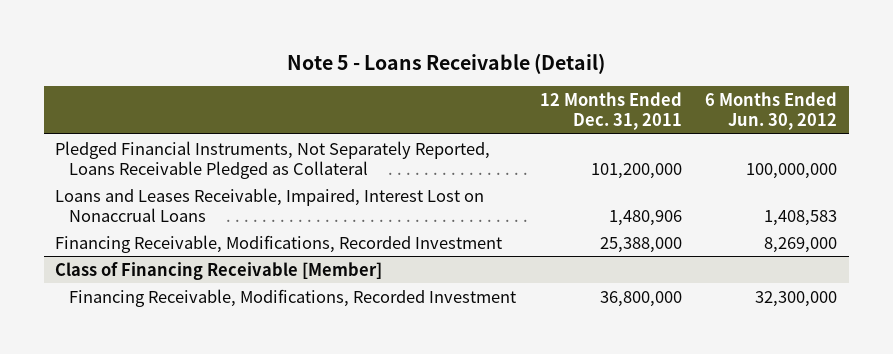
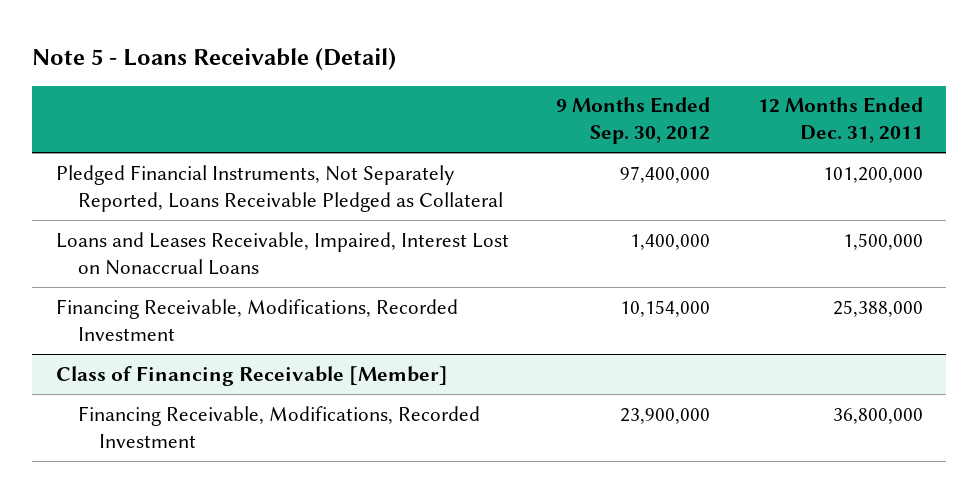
[705,92,838,131] 6 Months Ended Jun. 30, 2012 -> none
none -> [556,97,711,145] 9 Months Ended Sep. 30, 2012
[608,209,682,226] 1,480,906 -> [842,232,923,250] 1,500,000

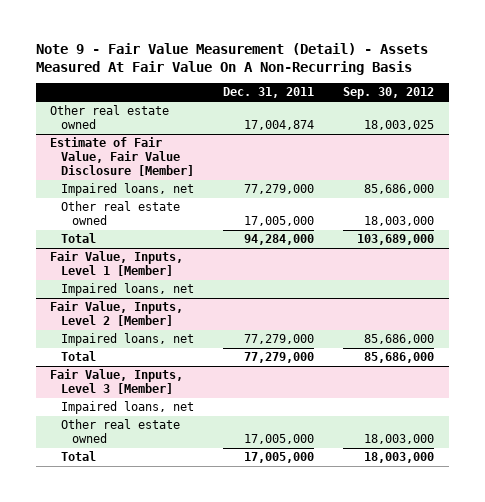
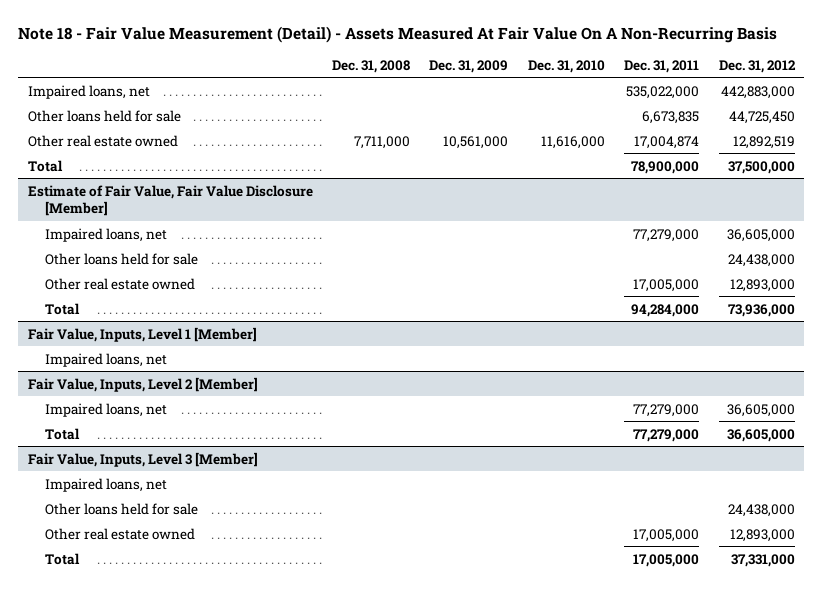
[35,42,428,75] Note 9 - Fair Value Measurement (Detail) - Assets Measured At Fair Value On A Non-Recurring Basis -> [17,25,777,43] Note 18 - Fair Value Measurement (Detail) - Assets Measured At Fair Value On A Non-Recurring Basis
[343,87,435,100] Sep. 30, 2012 -> none
none -> [331,59,410,73] Dec. 31, 2008
none -> [429,59,509,73] Dec. 31, 2009
none -> [527,59,605,73] Dec. 31, 2010
none -> [718,59,796,73] Dec. 31, 2012
none -> [27,84,150,99] Impaired loans, net
none -> [27,109,181,122] Other loans held for sale
none -> [27,159,63,172] Total
none -> [45,252,199,265] Other loans held for sale
none -> [45,502,199,515] Other loans held for sale

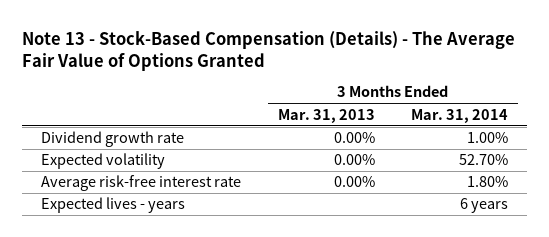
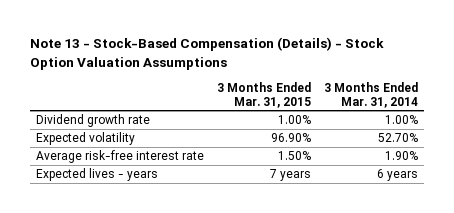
[22,30,516,71] Note 13 - Stock-Based Compensation (Details) - The Average Fair Value of Options Granted -> [30,37,385,70] Note 13 - Stock-Based Compensation (Details) - Stock Option Valuation Assumptions
[277,108,375,123] Mar. 31, 2013 -> none
none -> [216,81,311,108] 3 Months Ended Mar. 31, 2015
[467,176,509,188] 1.80% -> [384,151,418,161] 1.90%

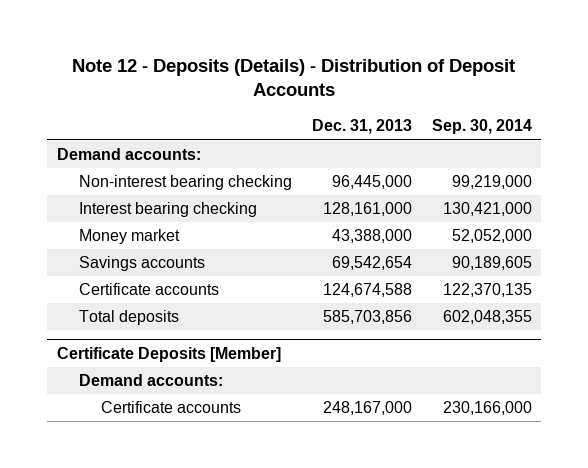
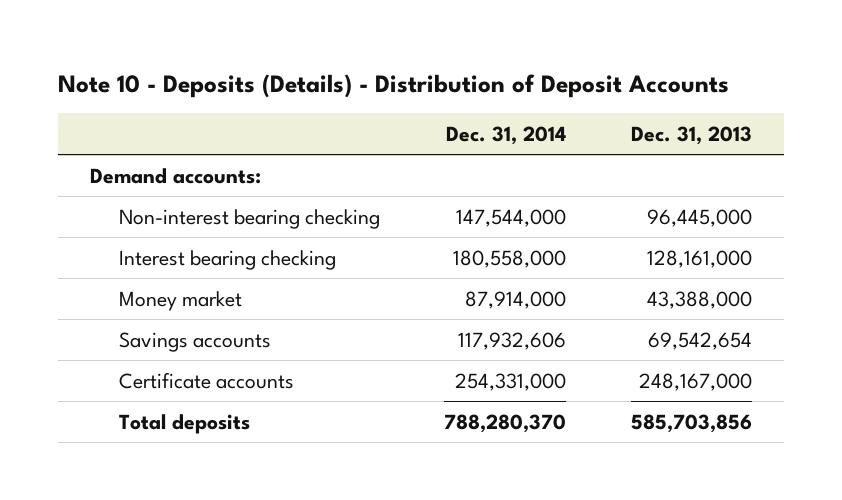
[72,58,516,97] Note 12 - Deposits (Details) - Distribution of Deposit Accounts -> [58,73,730,98] Note 10 - Deposits (Details) - Distribution of Deposit Accounts
[431,119,532,135] Sep. 30, 2014 -> none
none -> [446,125,567,145] Dec. 31, 2014
[79,283,220,296] Certificate accounts -> none
[56,346,281,362] Certificate Deposits [Member] -> none
[79,374,224,387] Demand accounts: -> none
[79,310,180,326] Total deposits -> [118,413,250,434] Total deposits

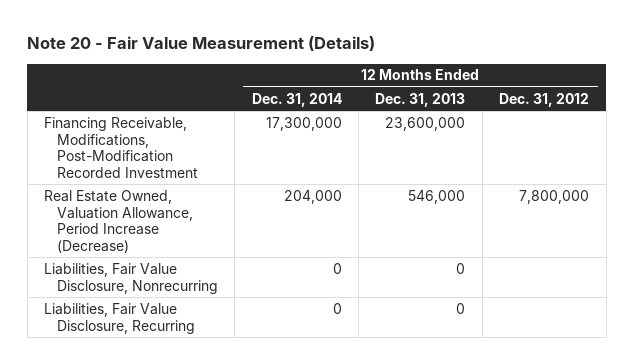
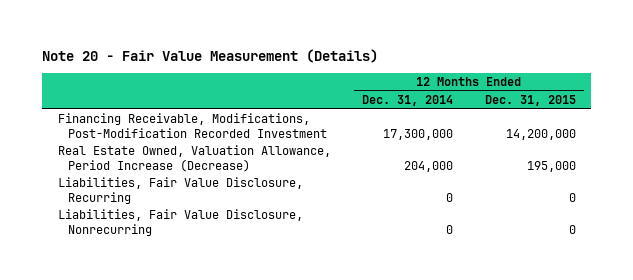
[375,92,466,107] Dec. 31, 2013 -> none
[499,92,590,107] Dec. 31, 2012 -> none
none -> [484,95,576,107] Dec. 31, 2015
[44,262,218,294] Liabilities, Fair Value Disclosure, Nonrecurring -> [57,209,303,236] Liabilities, Fair Value Disclosure, Nonrecurring

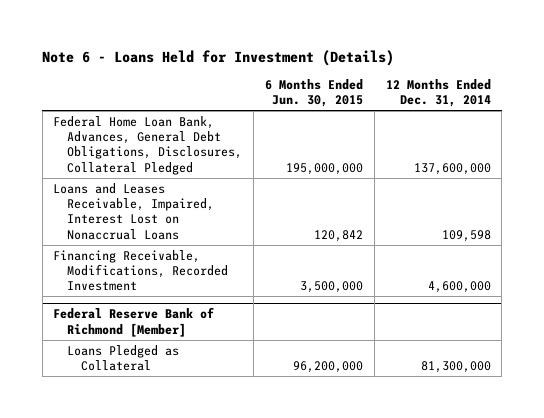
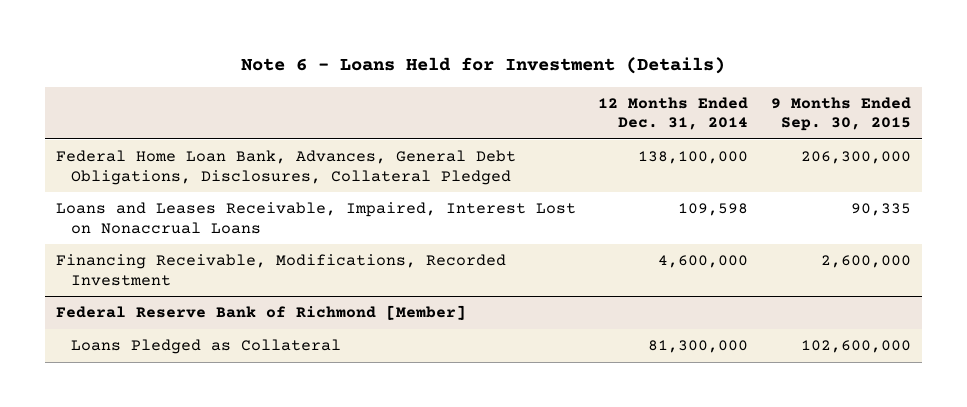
[264,79,363,108] 6 Months Ended Jun. 30, 2015 -> none
none -> [770,96,911,132] 9 Months Ended Sep. 30, 2015
[413,162,491,175] 137,600,000 -> [638,151,749,165] 138,100,000

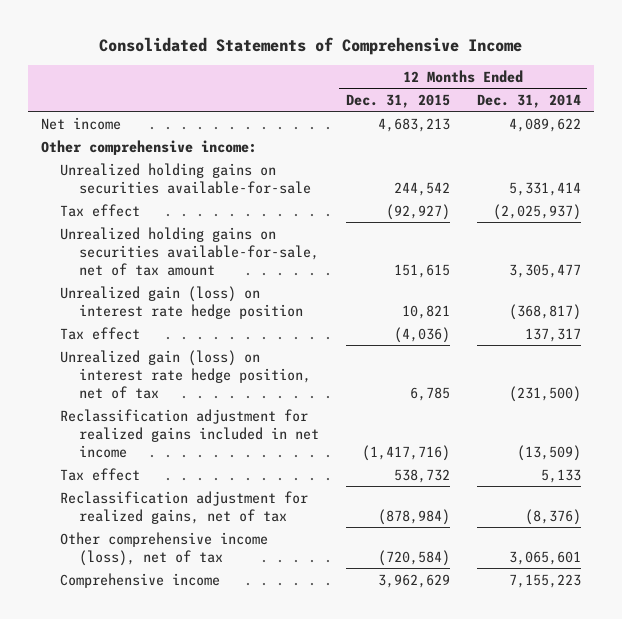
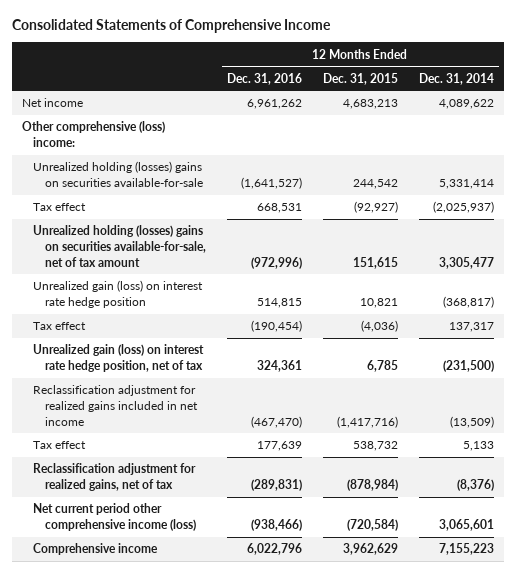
none -> [226,72,302,85] Dec. 31, 2016
[41,139,258,155] Other comprehensive income: -> [21,121,165,147] Other comprehensive (loss) income:
[60,162,311,194] Unrealized holding gains on securities available-for-sale -> [33,161,203,187] Unrealized holding (losses) gains on securities available-for-sale
[60,226,319,276] Unrealized holding gains on securities available-for-sale, net of tax amount -> [33,225,206,267] Unrealized holding (losses) gains on securities available-for-sale, net of tax amount
[60,531,269,566] Other comprehensive income (loss), net of tax -> [33,503,196,531] Net current period other comprehensive income (loss)

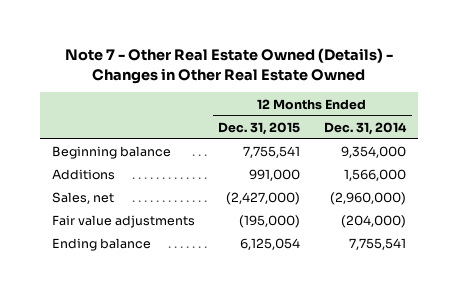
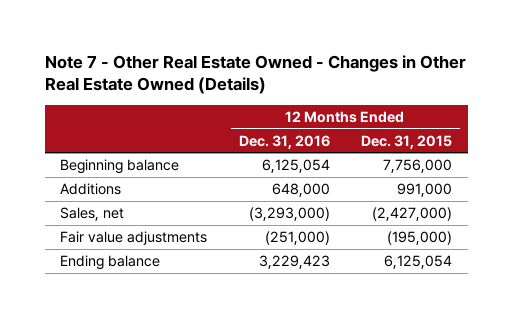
[64,47,393,84] Note 7 - Other Real Estate Owned (Details) - Changes in Other Real Estate Owned -> [44,54,466,95] Note 7 - Other Real Estate Owned - Changes in Other Real Estate Owned (Details)
[324,121,408,135] Dec. 31, 2014 -> none
none -> [238,134,330,149] Dec. 31, 2016
[243,146,301,159] 7,755,541 -> [383,159,453,174] 7,756,000

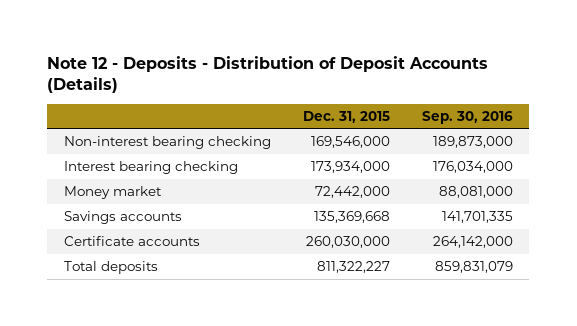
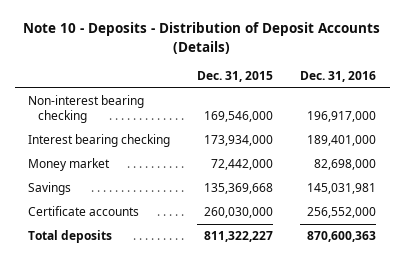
[47,55,489,93] Note 12 - Deposits - Distribution of Deposit Accounts (Details) -> [23,22,381,54] Note 10 - Deposits - Distribution of Deposit Accounts (Details)
[422,110,514,124] Sep. 30, 2016 -> none
none -> [300,71,377,83] Dec. 31, 2016
[63,211,182,225] Savings accounts -> [28,182,72,196] Savings

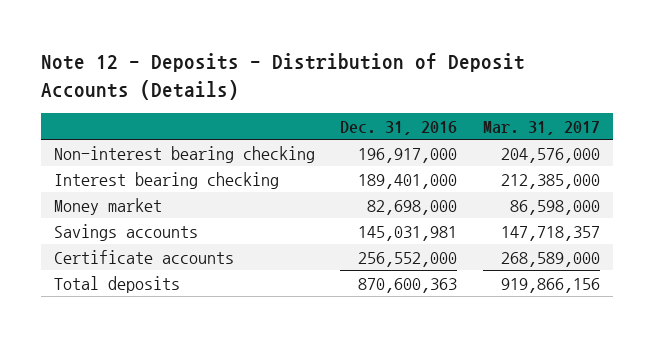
[23,22,381,54] Note 10 - Deposits - Distribution of Deposit Accounts (Details) -> [40,53,525,100] Note 12 - Deposits - Distribution of Deposit Accounts (Details)
[197,71,274,83] Dec. 31, 2015 -> none
none -> [482,120,600,135] Mar. 31, 2017
[28,182,72,196] Savings -> [53,223,198,241] Savings accounts

